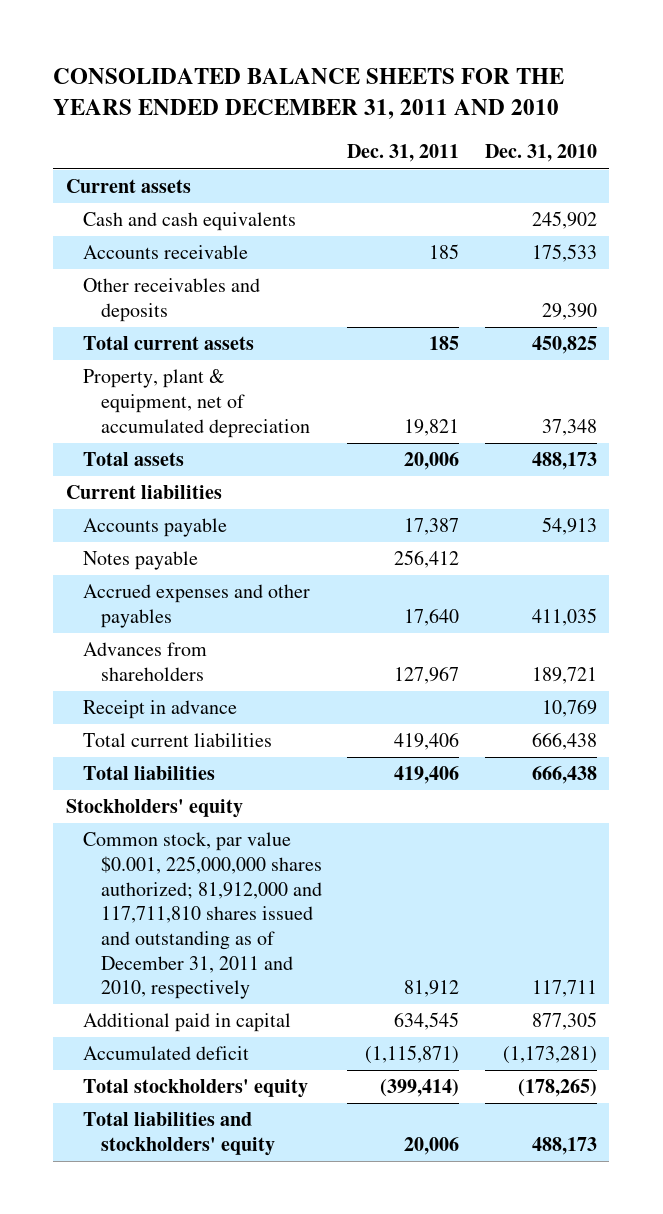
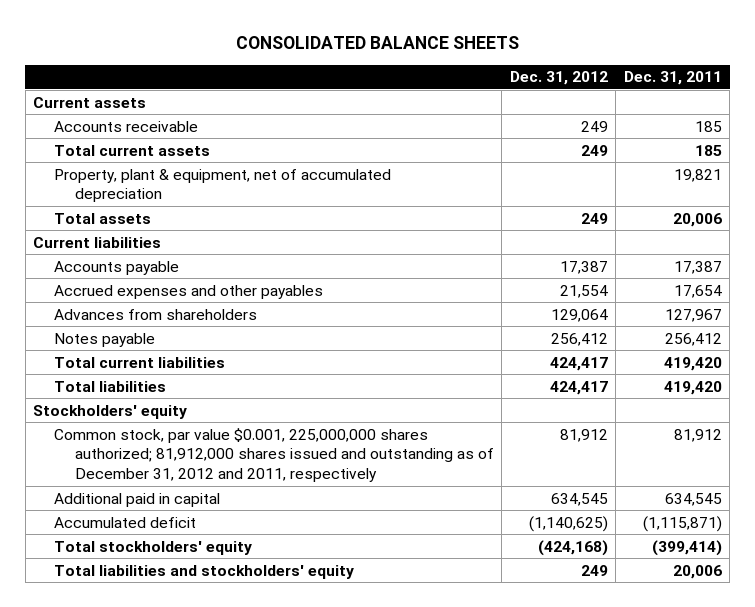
[53,68,565,121] CONSOLIDATED BALANCE SHEETS FOR THE YEARS ENDED DECEMBER 31, 2011 AND 2010 -> [235,36,519,50] CONSOLIDATED BALANCE SHEETS
[484,144,597,163] Dec. 31, 2010 -> none
none -> [509,71,608,86] Dec. 31, 2012
[83,212,297,232] Cash and cash equivalents -> none
[83,278,261,322] Other receivables and deposits -> none
[404,607,460,626] 17,640 -> [673,284,722,298] 17,654
[83,700,238,720] Receipt in advance -> none
[83,551,199,571] Notes payable -> [54,332,156,347] Notes payable
[394,732,460,751] 419,406 -> [663,356,722,371] 419,420
[394,766,460,785] 419,406 -> [663,380,722,395] 419,420
[83,832,322,1000] Common stock, par value $0.001, 225,000,000 shares authorized; 81,912,000 and 117,711,810 shares issued and outstanding as of December 31, 2011 and 2010, respectively -> [54,427,494,483] Common stock, par value $0.001, 225,000,000 shares authorized; 81,912,000 shares issued and outstanding as of December 31, 2012 and 2011, respectively

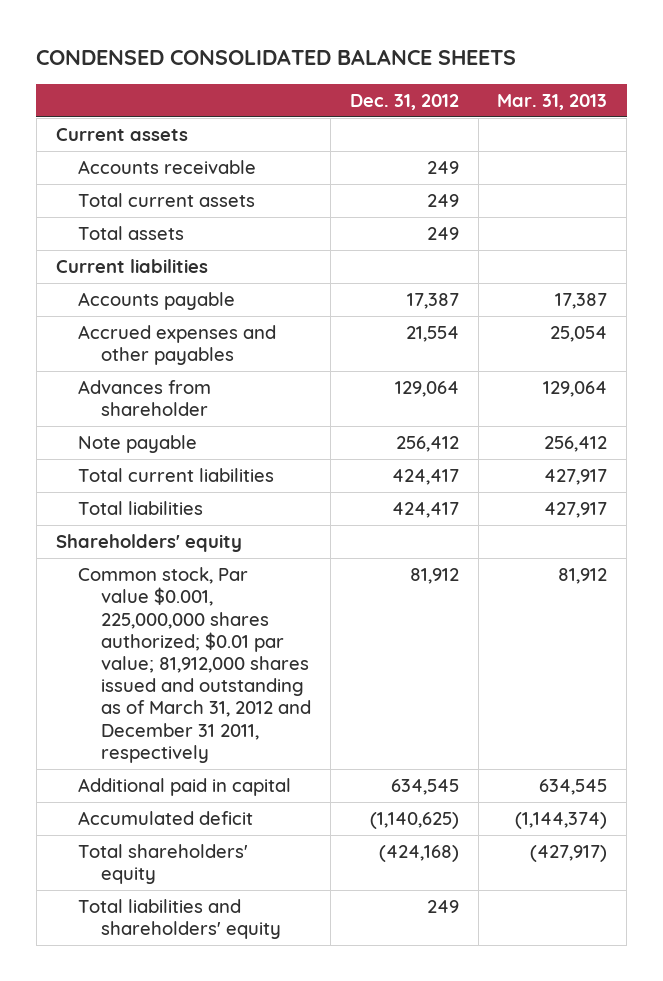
[235,36,519,50] CONSOLIDATED BALANCE SHEETS -> [36,49,517,66] CONDENSED CONSOLIDATED BALANCE SHEETS
[623,71,722,86] Dec. 31, 2011 -> none
none -> [497,93,608,110] Mar. 31, 2013
[54,168,392,203] Property, plant & equipment, net of accumulated depreciation -> none
[54,308,258,320] Advances from shareholders -> [78,380,212,417] Advances from shareholder
[54,332,156,347] Notes payable -> [78,435,198,454] Note payable
[33,404,188,419] Stockholders' equity -> [55,534,242,553] Shareholders' equity
[54,427,494,483] Common stock, par value $0.001, 225,000,000 shares authorized; 81,912,000 shares issued and outstanding as of December 31, 2012 and 2011, respectively -> [78,567,312,763] Common stock, Par value $0.001, 225,000,000 shares authorized; $0.01 par value; 81,912,000 shares issued and outstanding as of March 31, 2012 and December 31 2011, respectively
[54,540,253,555] Total stockholders' equity -> [78,844,249,885] Total shareholders' equity
[54,564,355,579] Total liabilities and stockholders' equity -> [78,899,282,940] Total liabilities and shareholders' equity

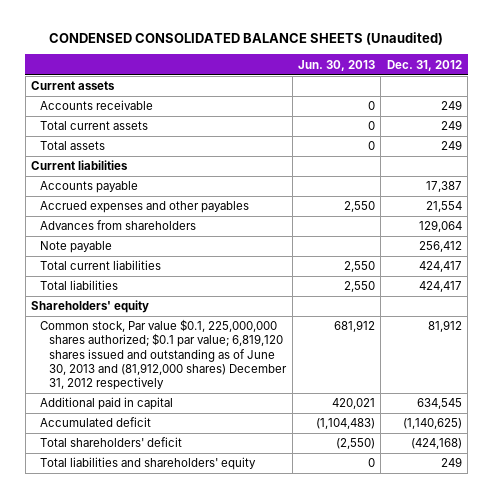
[36,49,517,66] CONDENSED CONSOLIDATED BALANCE SHEETS -> [49,32,444,46] CONDENSED CONSOLIDATED BALANCE SHEETS (Unaudited)
[497,93,608,110] Mar. 31, 2013 -> none
none -> [297,59,375,71] Jun. 30, 2013
[78,380,212,417] Advances from shareholder -> [40,220,197,231] Advances from shareholders
[78,567,312,763] Common stock, Par value $0.001, 225,000,000 shares authorized; $0.01 par value; 81,912,000 shares issued and outstanding as of March 31, 2012 and December 31 2011, respectively -> [40,319,288,391] Common stock, Par value $0.1, 225,000,000 shares authorized; $0.1 par value; 6,819,120 shares issued and outstanding as of June 30, 2013 and (81,912,000 shares) December 31, 2012 respectively
[78,844,249,885] Total shareholders' equity -> [40,437,183,448] Total shareholders' deficit

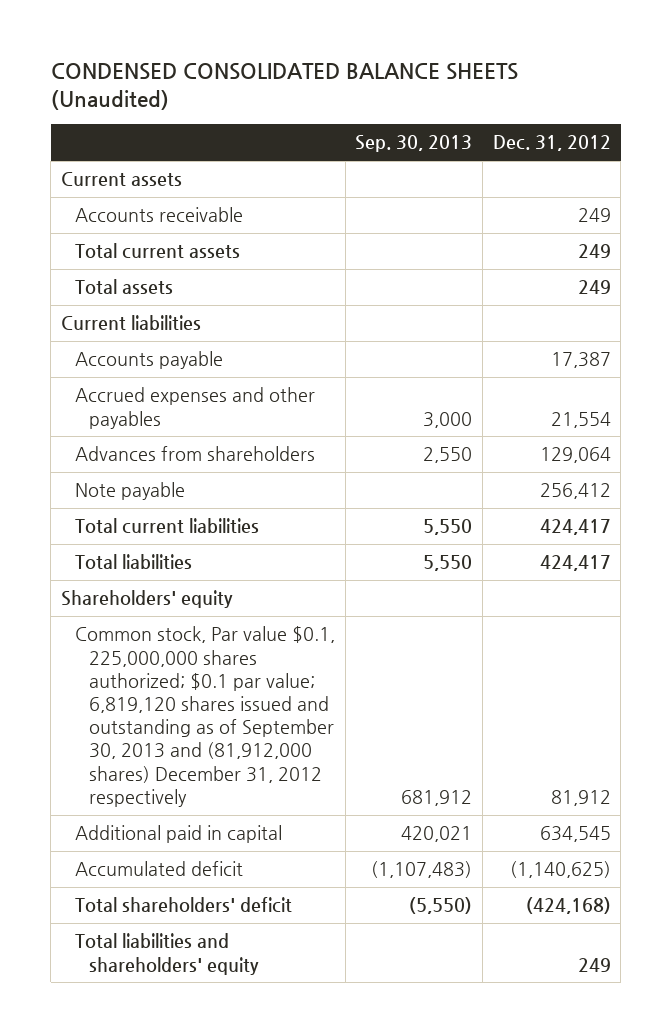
[297,59,375,71] Jun. 30, 2013 -> none
none -> [355,135,473,153] Sep. 30, 2013
[40,319,288,391] Common stock, Par value $0.1, 225,000,000 shares authorized; $0.1 par value; 6,819,120 shares issued and outstanding as of June 30, 2013 and (81,912,000 shares) December 31, 2012 respectively -> [74,626,335,807] Common stock, Par value $0.1, 225,000,000 shares authorized; $0.1 par value; 6,819,120 shares issued and outstanding as of September 30, 2013 and (81,912,000 shares) December 31, 2012 respectively

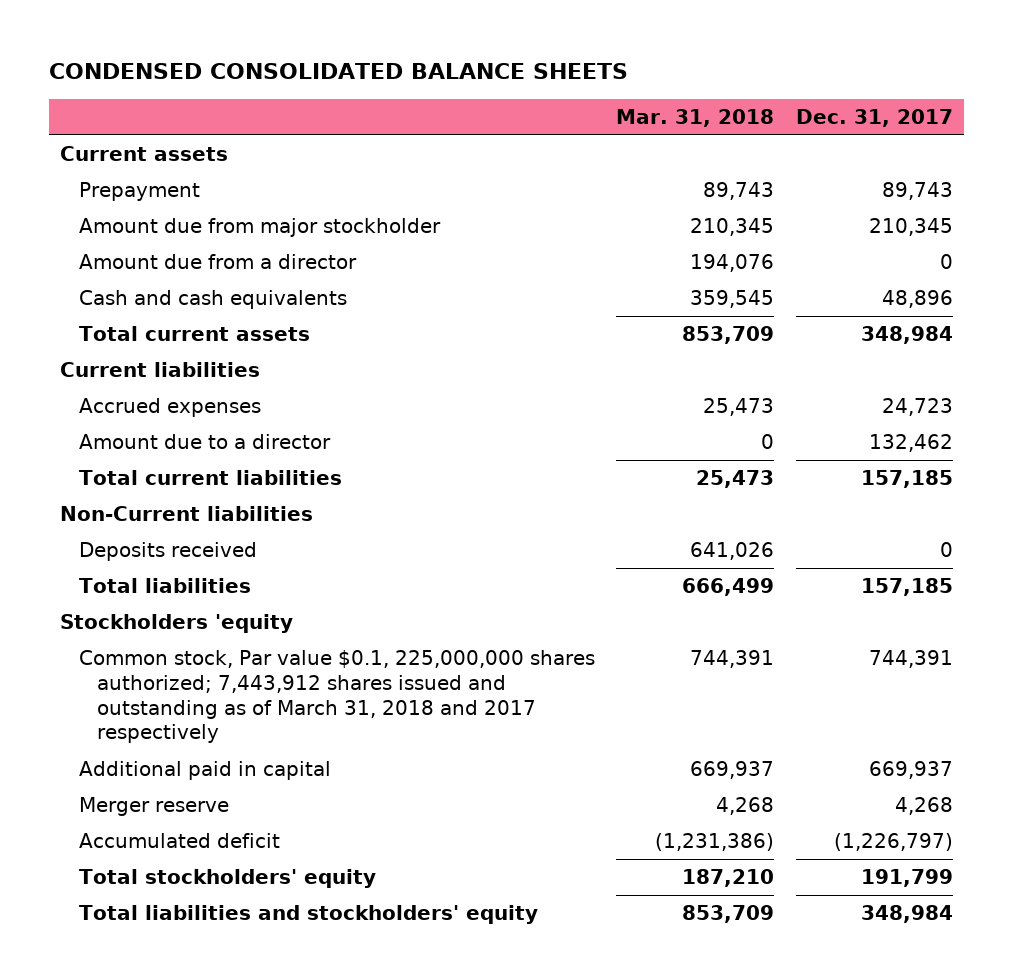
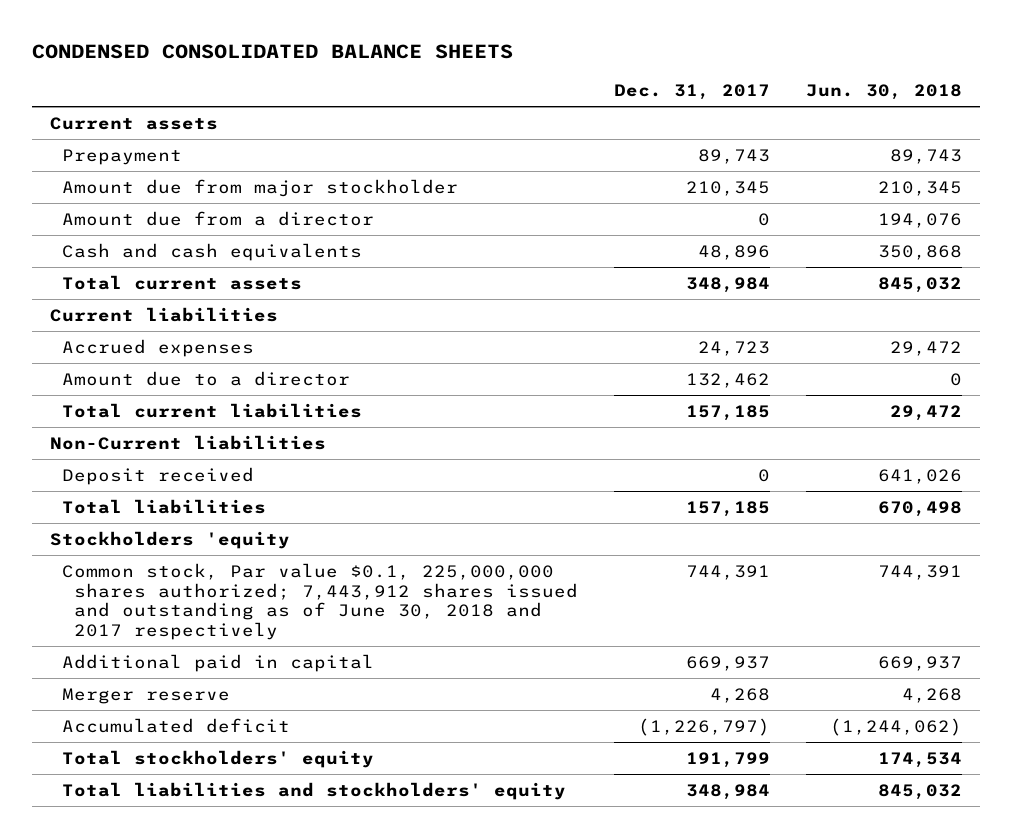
[616,108,775,127] Mar. 31, 2018 -> none
none -> [805,83,962,100] Jun. 30, 2018
[78,542,257,562] Deposits received -> [61,466,254,485] Deposit received
[78,650,595,744] Common stock, Par value $0.1, 225,000,000 shares authorized; 7,443,912 shares issued and outstanding as of March 31, 2018 and 2017 respectively -> [61,562,578,641] Common stock, Par value $0.1, 225,000,000 shares authorized; 7,443,912 shares issued and outstanding as of June 30, 2018 and 2017 respectively

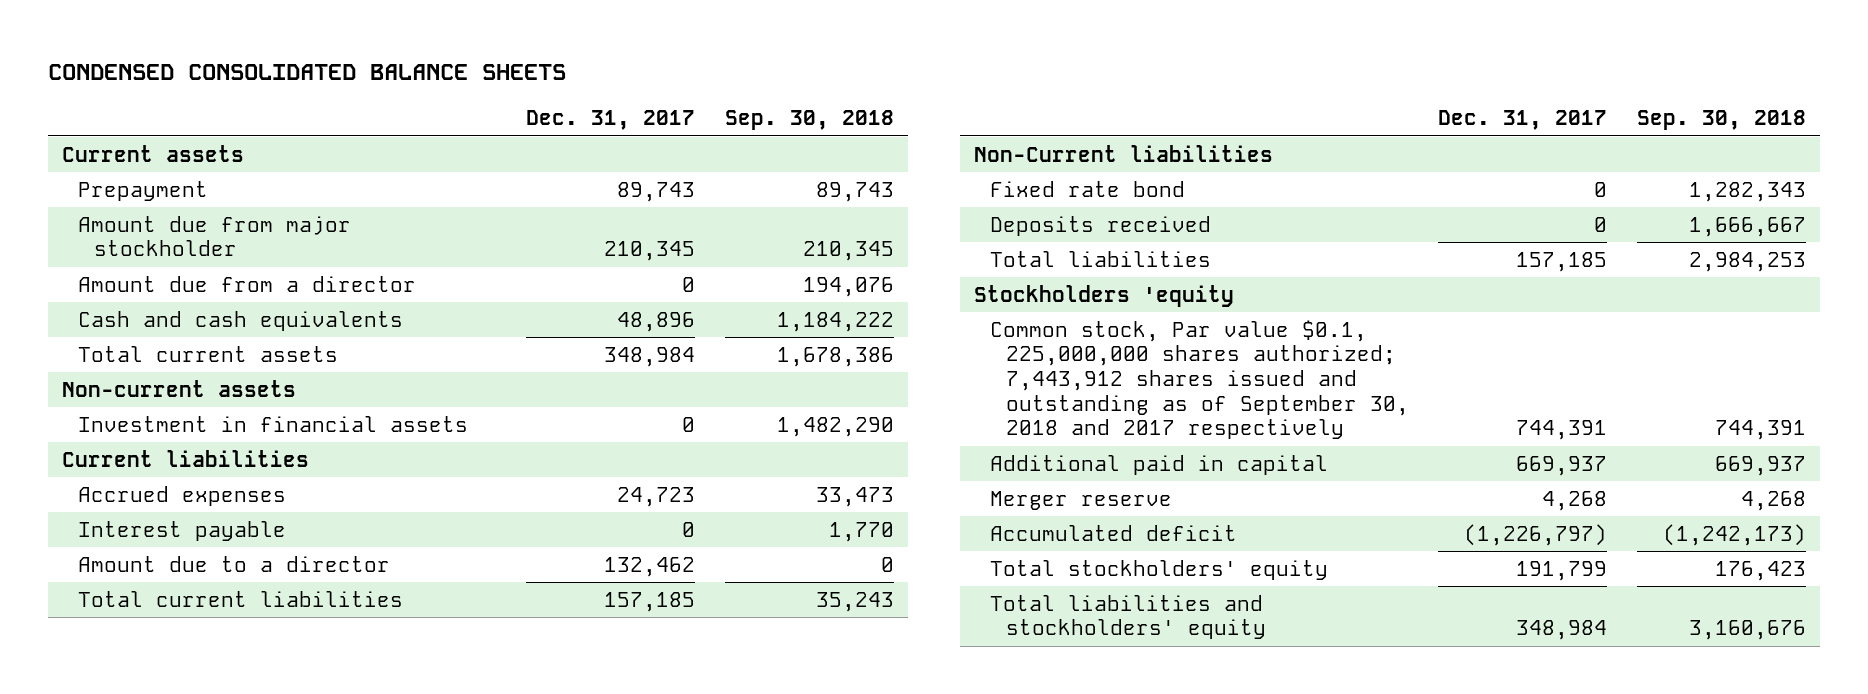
[805,83,962,100] Jun. 30, 2018 -> none
none -> [724,110,894,131] Sep. 30, 2018
none -> [62,379,297,397] Non-current assets
none -> [78,415,469,432] Investment in financial assets
none -> [78,520,287,541] Interest payable
none -> [990,180,1186,197] Fixed rate bond
[61,466,254,485] Deposit received -> [990,215,1212,236] Deposits received
[61,562,578,641] Common stock, Par value $0.1, 225,000,000 shares authorized; 7,443,912 shares issued and outstanding as of June 30, 2018 and 2017 respectively -> [990,319,1409,440] Common stock, Par value $0.1, 225,000,000 shares authorized; 7,443,912 shares issued and outstanding as of September 30, 2018 and 2017 respectively

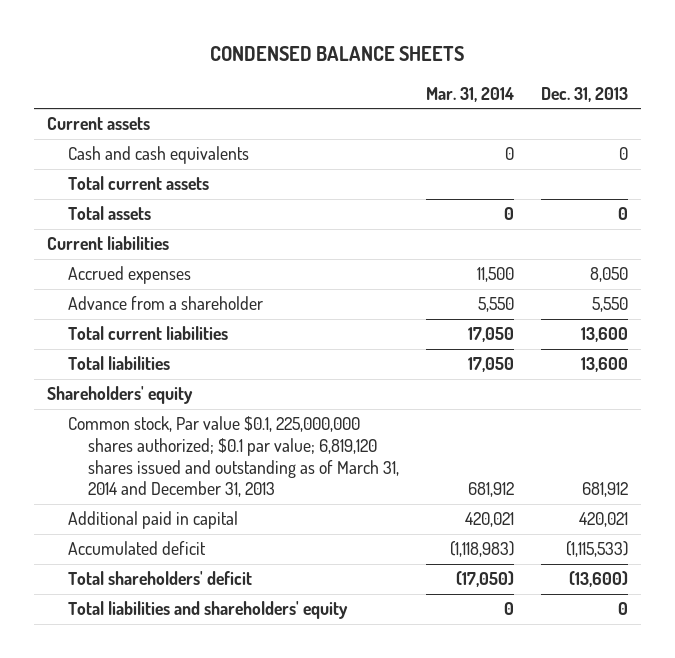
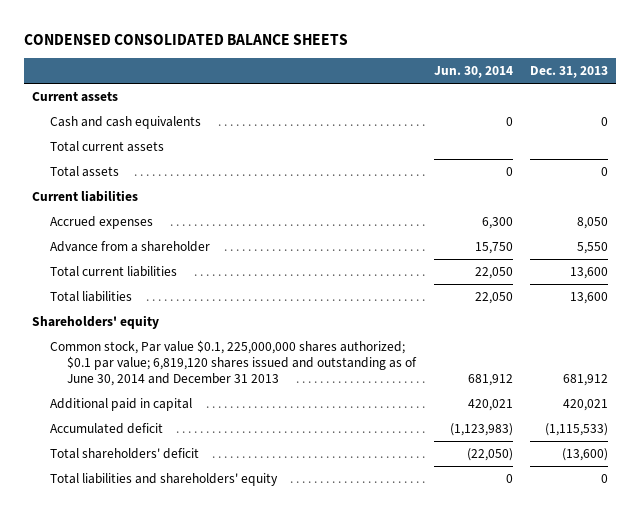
[210,45,465,61] CONDENSED BALANCE SHEETS -> [23,33,348,45] CONDENSED CONSOLIDATED BALANCE SHEETS
[426,86,515,102] Mar. 31, 2014 -> none
none -> [433,66,513,79] Jun. 30, 2014
[67,416,400,498] Common stock, Par value $0.1, 225,000,000 shares authorized; $0.1 par value; 6,819,120 shares issued and outstanding as of March 31, 2014 and December 31, 2013 -> [49,339,418,386] Common stock, Par value $0.1, 225,000,000 shares authorized; $0.1 par value; 6,819,120 shares issued and outstanding as of June 30, 2014 and December 31 2013

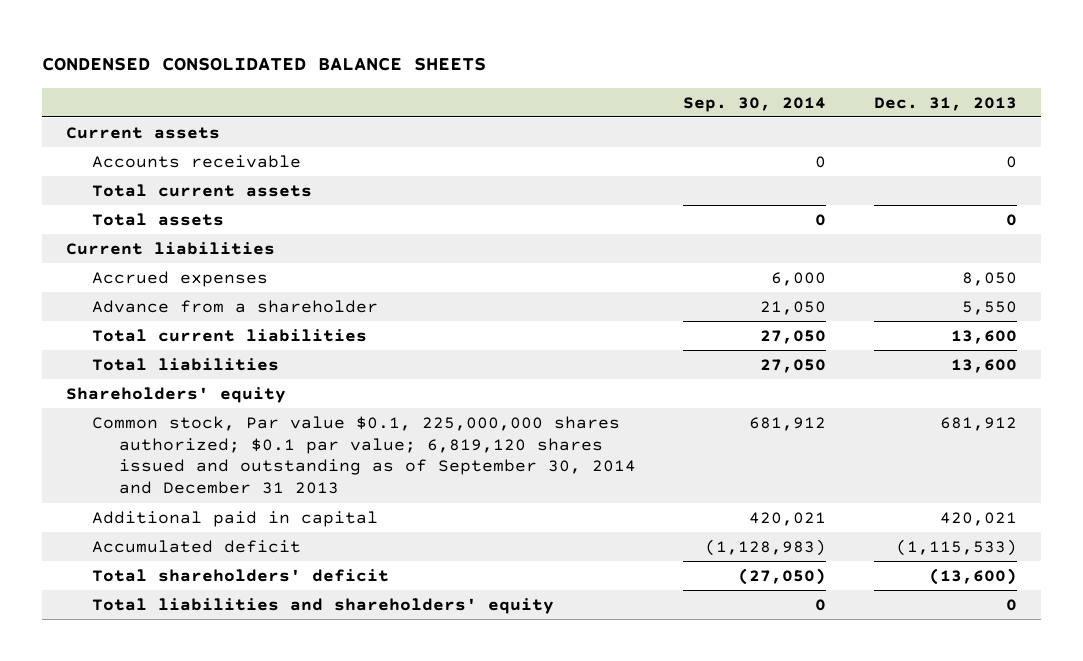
[433,66,513,79] Jun. 30, 2014 -> none
none -> [683,96,827,112] Sep. 30, 2014
[49,115,201,129] Cash and cash equivalents -> none
none -> [92,154,302,168] Accounts receivable
[49,339,418,386] Common stock, Par value $0.1, 225,000,000 shares authorized; $0.1 par value; 6,819,120 shares issued and outstanding as of June 30, 2014 and December 31 2013 -> [92,415,636,495] Common stock, Par value $0.1, 225,000,000 shares authorized; $0.1 par value; 6,819,120 shares issued and outstanding as of September 30, 2014 and December 31 2013

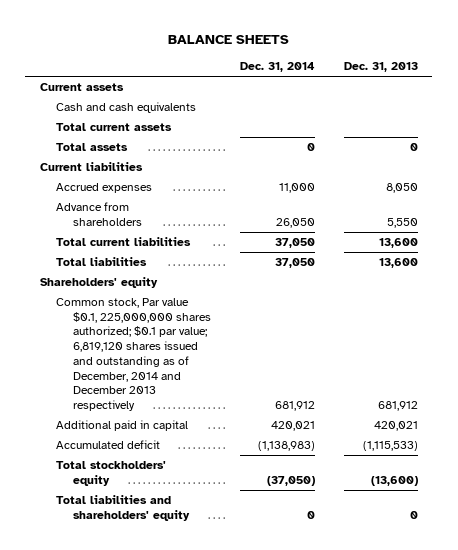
[42,56,487,71] CONDENSED CONSOLIDATED BALANCE SHEETS -> [167,35,289,45] BALANCE SHEETS
[683,96,827,112] Sep. 30, 2014 -> none
none -> [239,62,315,73] Dec. 31, 2014
[92,154,302,168] Accounts receivable -> none
none -> [56,102,197,114] Cash and cash equivalents
[92,299,379,313] Advance from a shareholder -> [56,202,142,226] Advance from shareholders
[92,415,636,495] Common stock, Par value $0.1, 225,000,000 shares authorized; $0.1 par value; 6,819,120 shares issued and outstanding as of September 30, 2014 and December 31 2013 -> [56,298,211,412] Common stock, Par value $0.1, 225,000,000 shares authorized; $0.1 par value; 6,819,120 shares issued and outstanding as of December, 2014 and December 2013 respectively
[92,568,390,582] Total shareholders' deficit -> [56,461,167,486] Total stockholders' equity

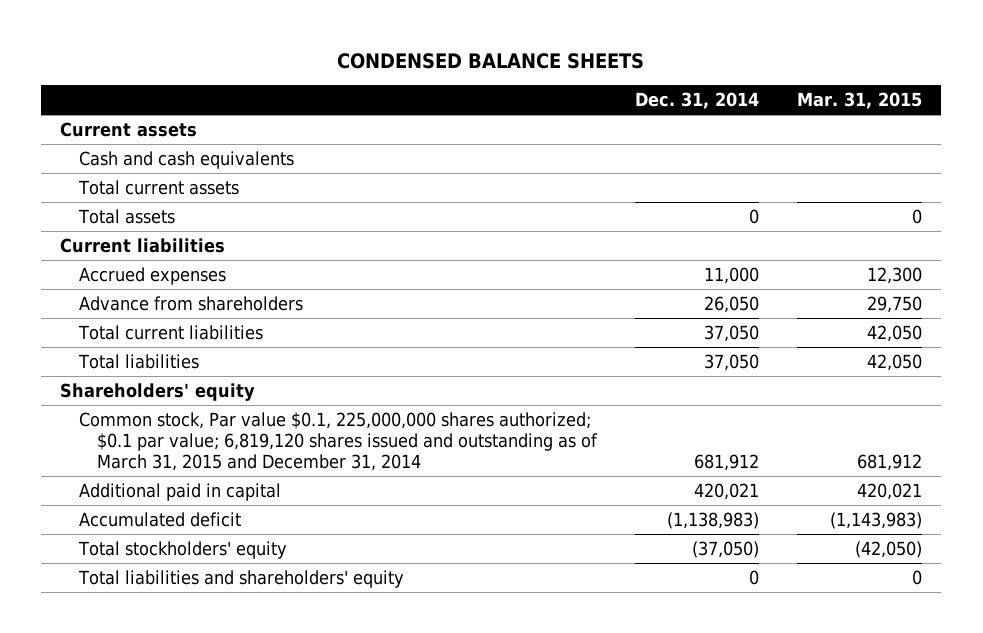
[167,35,289,45] BALANCE SHEETS -> [337,53,645,70] CONDENSED BALANCE SHEETS
[343,62,418,73] Dec. 31, 2013 -> none
none -> [797,92,923,110] Mar. 31, 2015
[56,298,211,412] Common stock, Par value $0.1, 225,000,000 shares authorized; $0.1 par value; 6,819,120 shares issued and outstanding as of December, 2014 and December 2013 respectively -> [78,411,598,472] Common stock, Par value $0.1, 225,000,000 shares authorized; $0.1 par value; 6,819,120 shares issued and outstanding as of March 31, 2015 and December 31, 2014

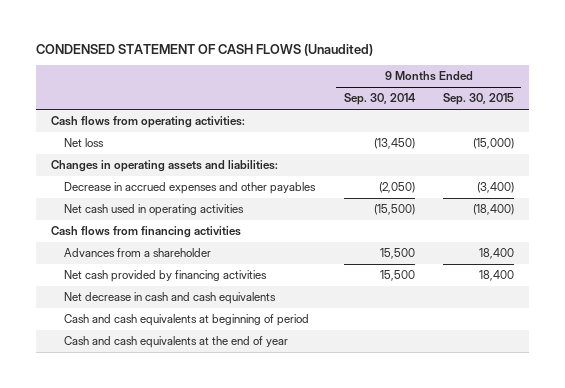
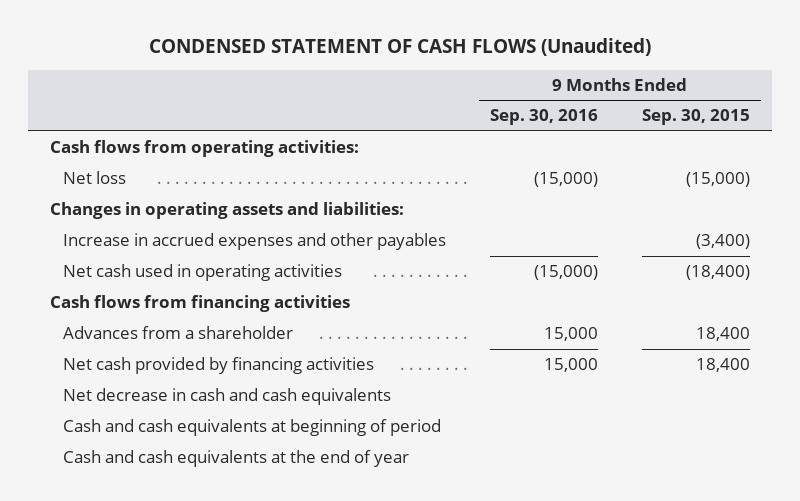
[343,93,416,106] Sep. 30, 2014 -> none
none -> [489,109,598,126] Sep. 30, 2016
[63,182,316,195] Decrease in accrued expenses and other payables -> [62,233,446,251] Increase in accrued expenses and other payables

